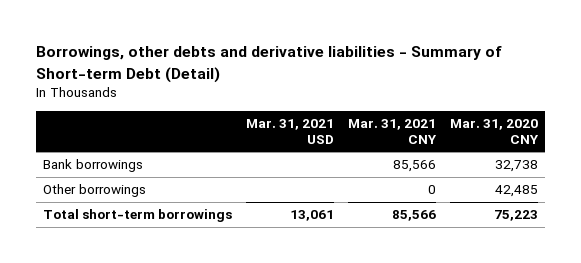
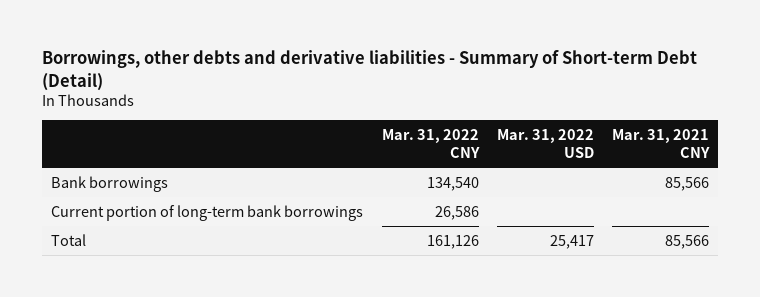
[246,118,335,144] Mar. 31, 2021 USD -> none
[449,118,539,144] Mar. 31, 2020 CNY -> none
none -> [381,128,480,158] Mar. 31, 2022 CNY
none -> [496,128,594,158] Mar. 31, 2022 USD
[43,184,147,198] Other borrowings -> none
none -> [51,204,364,221] Current portion of long-term bank borrowings
[43,209,233,223] Total short-term borrowings -> [51,233,87,246] Total

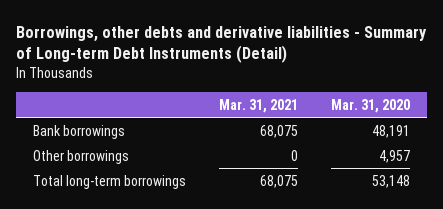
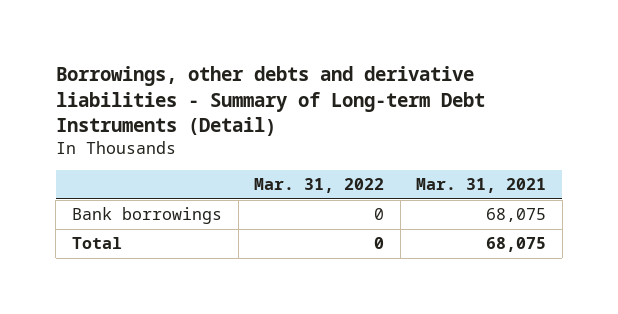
[331,98,411,113] Mar. 31, 2020 -> none
none -> [254,178,385,194] Mar. 31, 2022
[32,149,129,164] Other borrowings -> none
[32,174,186,189] Total long-term borrowings -> [71,237,122,250] Total

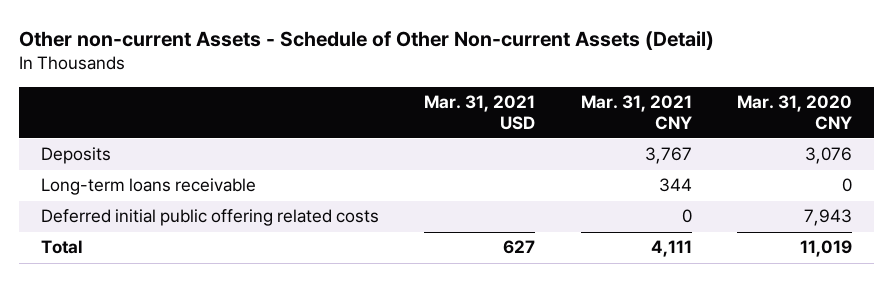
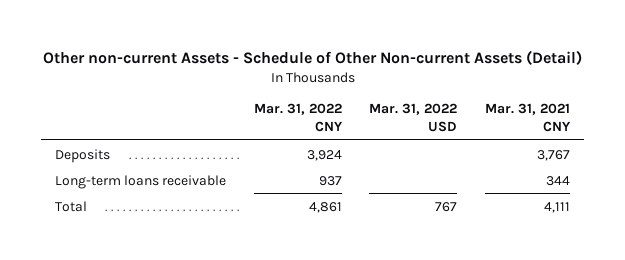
[424,95,536,130] Mar. 31, 2021 USD -> none
[736,95,852,130] Mar. 31, 2020 CNY -> none
none -> [253,103,343,133] Mar. 31, 2022 CNY
none -> [369,103,458,133] Mar. 31, 2022 USD
[41,209,380,227] Deferred initial public offering related costs -> none

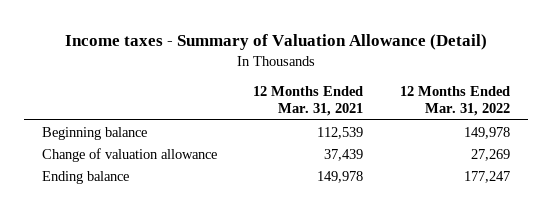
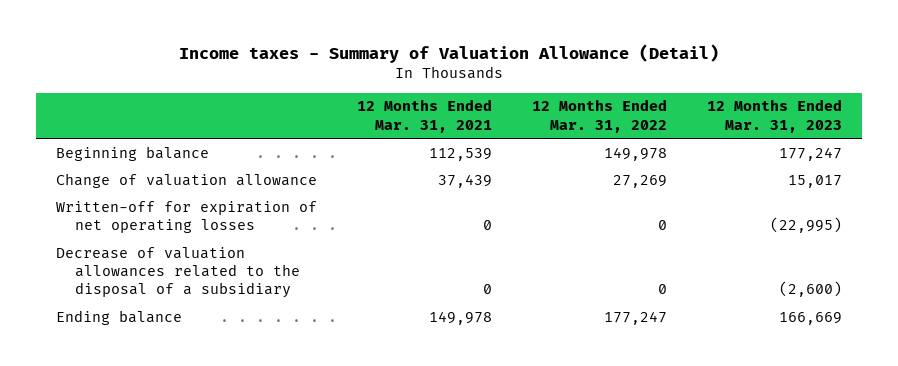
none -> [706,99,842,133] 12 Months Ended Mar. 31, 2023
none -> [56,200,318,234] Written-off for expiration of net operating losses
none -> [56,246,301,299] Decrease of valuation allowances related to the disposal of a subsidiary

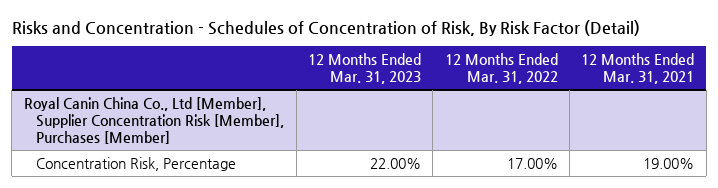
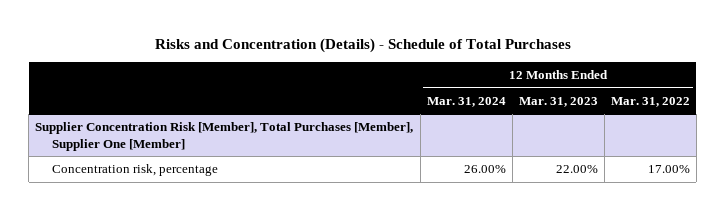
[11,19,640,36] Risks and Concentration - Schedules of Concentration of Risk, By Risk Factor (Detail) -> [154,38,571,54] Risks and Concentration (Details) - Schedule of Total Purchases
[581,52,695,85] 12 Months Ended Mar. 31, 2021 -> none
none -> [426,96,506,107] Mar. 31, 2024
[23,96,285,145] Royal Canin China Co., Ltd [Member], Supplier Concentration Risk [Member], Purchases [Member] -> none
none -> [35,121,414,151] Supplier Concentration Risk [Member], Total Purchases [Member], Supplier One [Member]
[36,156,237,171] Concentration Risk, Percentage -> [52,163,219,176] Concentration risk, percentage

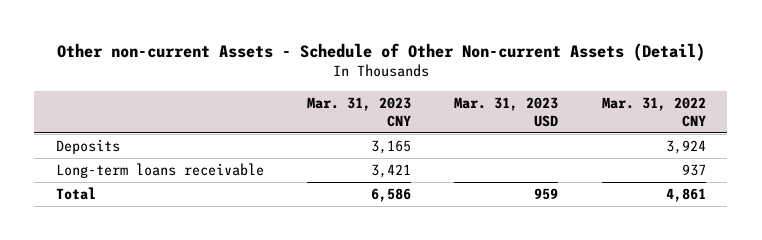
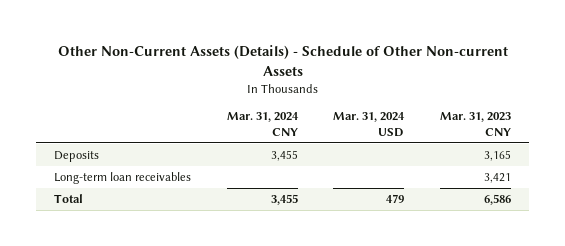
[56,42,705,61] Other non-current Assets - Schedule of Other Non-current Assets (Detail) -> [57,44,508,76] Other Non-Current Assets (Details) - Schedule of Other Non-current Assets
[454,96,559,127] Mar. 31, 2023 USD -> none
[601,96,706,127] Mar. 31, 2022 CNY -> none
none -> [226,112,299,137] Mar. 31, 2024 CNY
none -> [333,112,406,138] Mar. 31, 2024 USD
[55,163,264,179] Long-term loans receivable -> [54,171,192,184] Long-term loan receivables

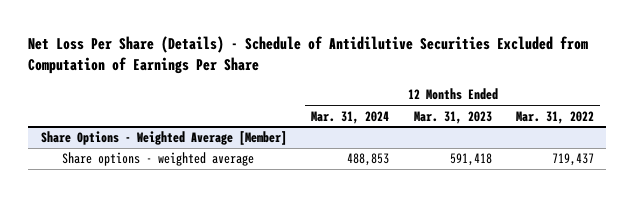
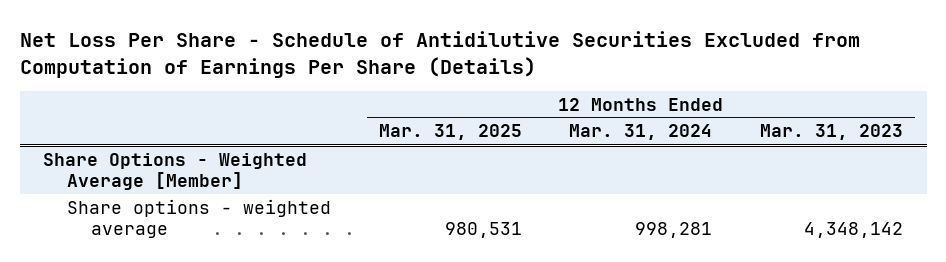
[28,36,589,75] Net Loss Per Share (Details) - Schedule of Antidilutive Securities Excluded from Computation of Earnings Per Share -> [19,30,860,78] Net Loss Per Share - Schedule of Antidilutive Securities Excluded from Computation of Earnings Per Share (Details)
[516,110,595,124] Mar. 31, 2022 -> none
none -> [378,124,522,141] Mar. 31, 2025
[347,153,390,167] 488,853 -> [635,222,713,239] 998,281
[449,153,492,167] 591,418 -> [803,222,903,239] 4,348,142

